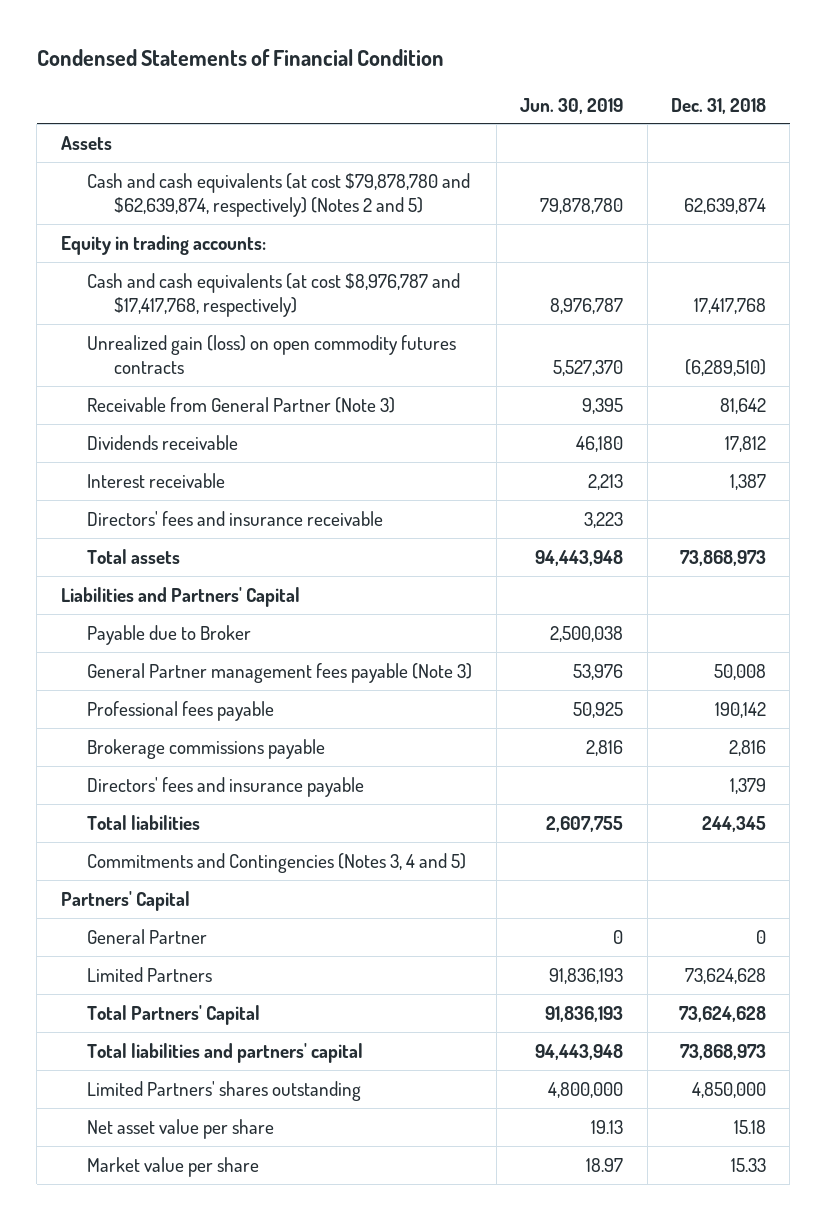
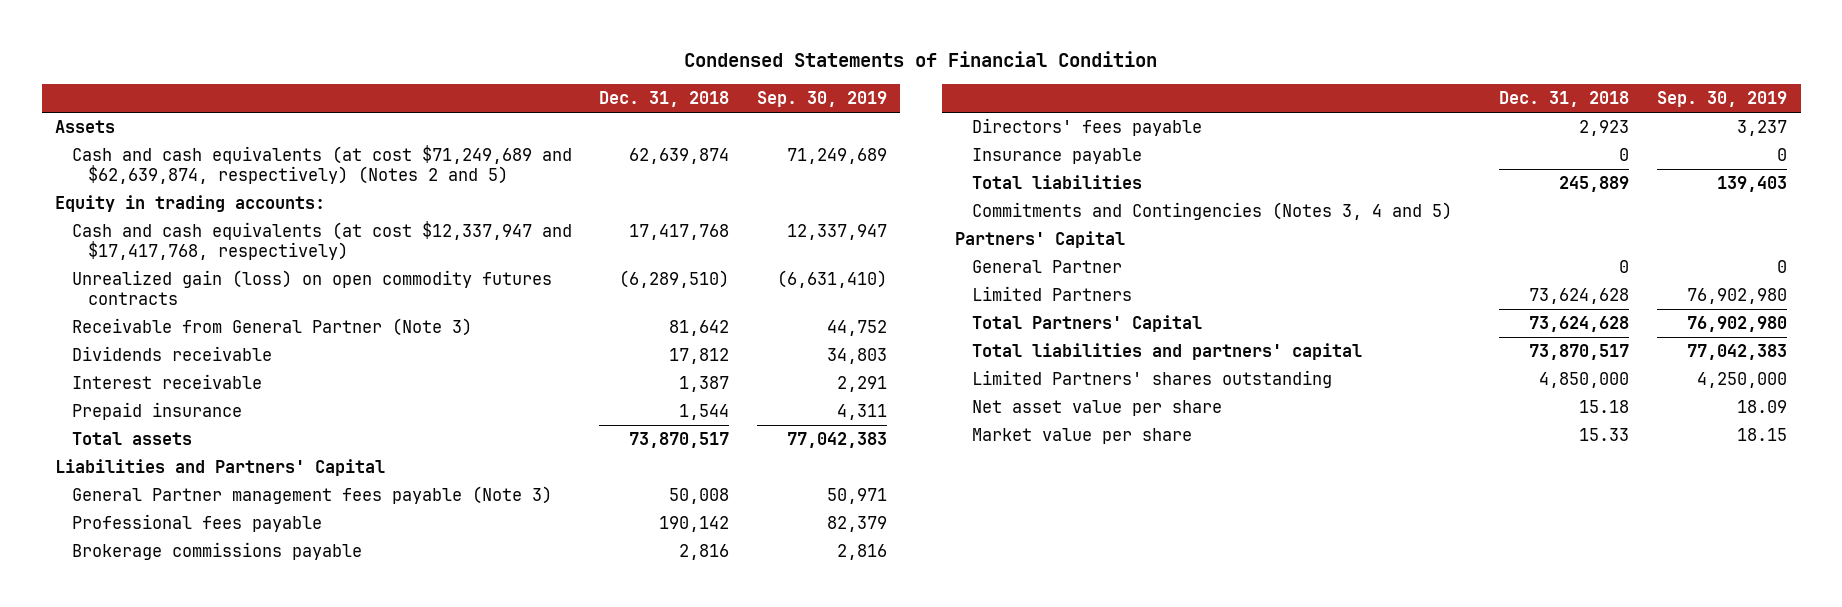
[520,97,624,114] Jun. 30, 2019 -> none
none -> [756,90,887,107] Sep. 30, 2019
[87,172,471,218] Cash and cash equivalents (at cost $79,878,780 and $62,639,874, respectively) (Notes 2 and 5) -> [71,145,572,185] Cash and cash equivalents (at cost $71,249,689 and $62,639,874, respectively) (Notes 2 and 5)
[87,272,461,318] Cash and cash equivalents (at cost $8,976,787 and $17,417,768, respectively) -> [71,221,572,261] Cash and cash equivalents (at cost $12,337,947 and $17,417,768, respectively)
[87,510,384,526] Directors' fees and insurance receivable -> none
none -> [71,402,242,421] Prepaid insurance
[680,549,767,566] 73,868,973 -> [629,432,730,449] 73,870,517
[87,624,252,645] Payable due to Broker -> none
[87,776,365,797] Directors' fees and insurance payable -> [971,118,1202,137] Directors' fees payable
[730,777,767,794] 1,379 -> [1579,120,1630,137] 2,923
none -> [971,148,1142,165] Insurance payable
[702,815,767,832] 244,345 -> [1559,176,1630,193] 245,889
[680,1043,767,1060] 73,868,973 -> [1529,344,1630,361] 73,870,517

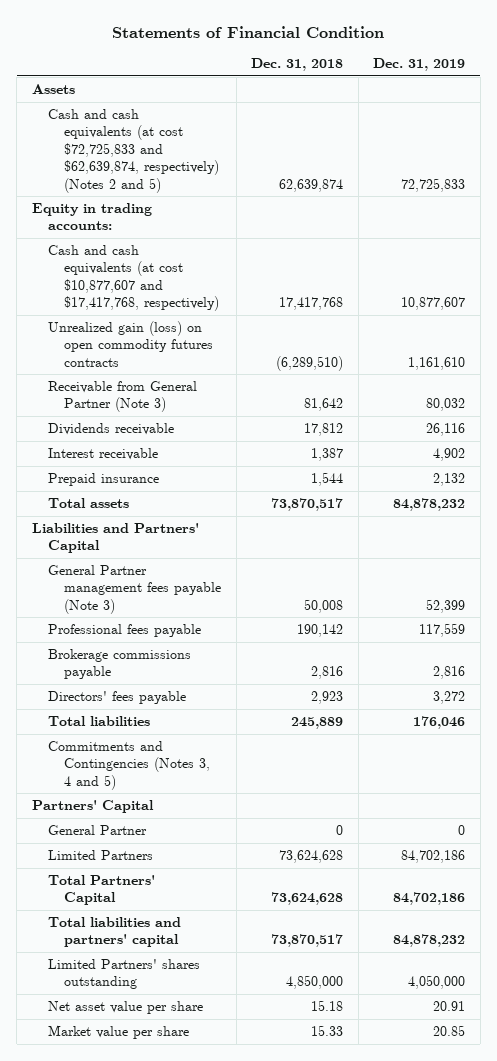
[684,51,1158,68] Condensed Statements of Financial Condition -> [112,25,385,38] Statements of Financial Condition
[756,90,887,107] Sep. 30, 2019 -> none
none -> [373,57,466,71] Dec. 31, 2019
[71,145,572,185] Cash and cash equivalents (at cost $71,249,689 and $62,639,874, respectively) (Notes 2 and 5) -> [47,108,220,193] Cash and cash equivalents (at cost $72,725,833 and $62,639,874, respectively) (Notes 2 and 5)
[71,221,572,261] Cash and cash equivalents (at cost $12,337,947 and $17,417,768, respectively) -> [47,244,220,312] Cash and cash equivalents (at cost $10,877,607 and $17,417,768, respectively)
[971,148,1142,165] Insurance payable -> none

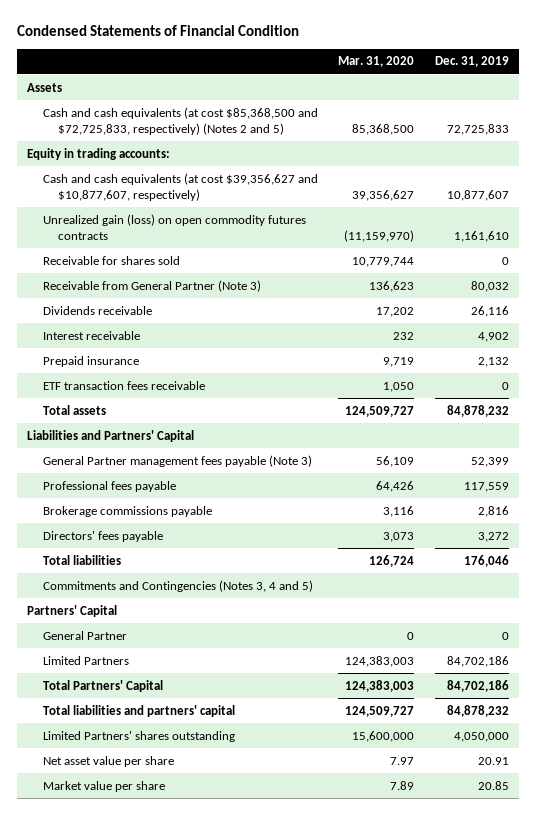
[112,25,385,38] Statements of Financial Condition -> [16,25,299,37] Condensed Statements of Financial Condition
[251,57,344,71] Dec. 31, 2018 -> none
none -> [338,56,415,68] Mar. 31, 2020
[47,108,220,193] Cash and cash equivalents (at cost $72,725,833 and $62,639,874, respectively) (Notes 2 and 5) -> [42,106,318,135] Cash and cash equivalents (at cost $85,368,500 and $72,725,833, respectively) (Notes 2 and 5)
[47,244,220,312] Cash and cash equivalents (at cost $10,877,607 and $17,417,768, respectively) -> [42,172,318,201] Cash and cash equivalents (at cost $39,356,627 and $10,877,607, respectively)
none -> [42,255,180,265] Receivable for shares sold
none -> [42,380,205,390] ETF transaction fees receivable

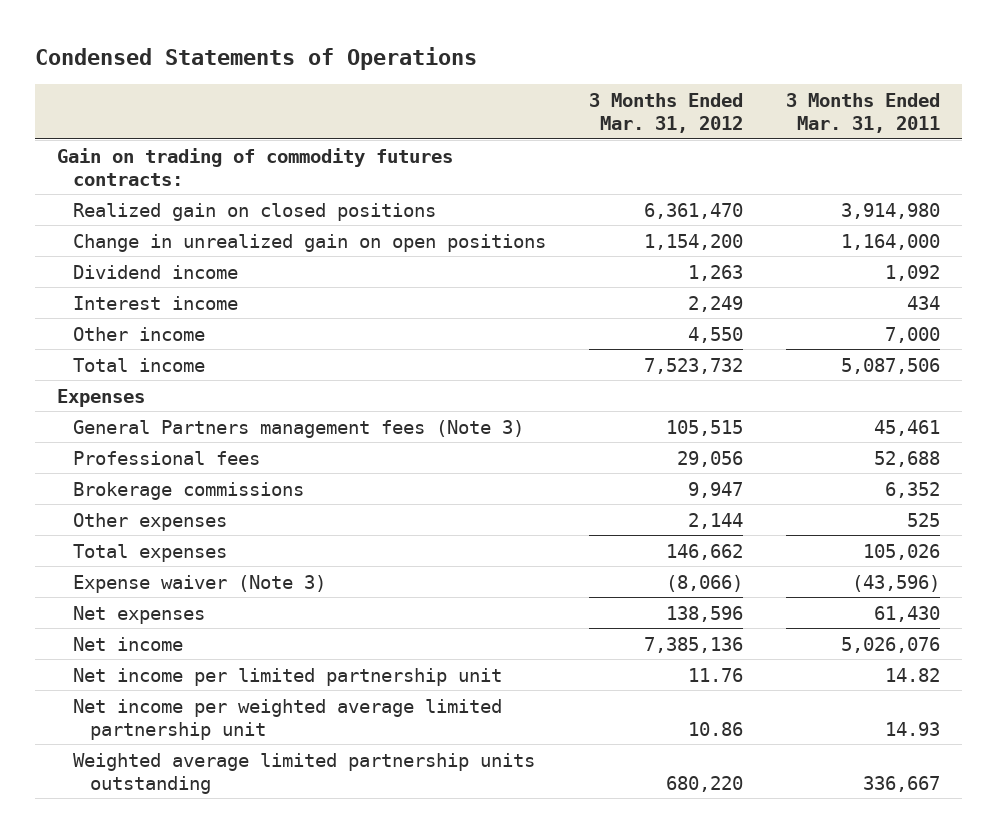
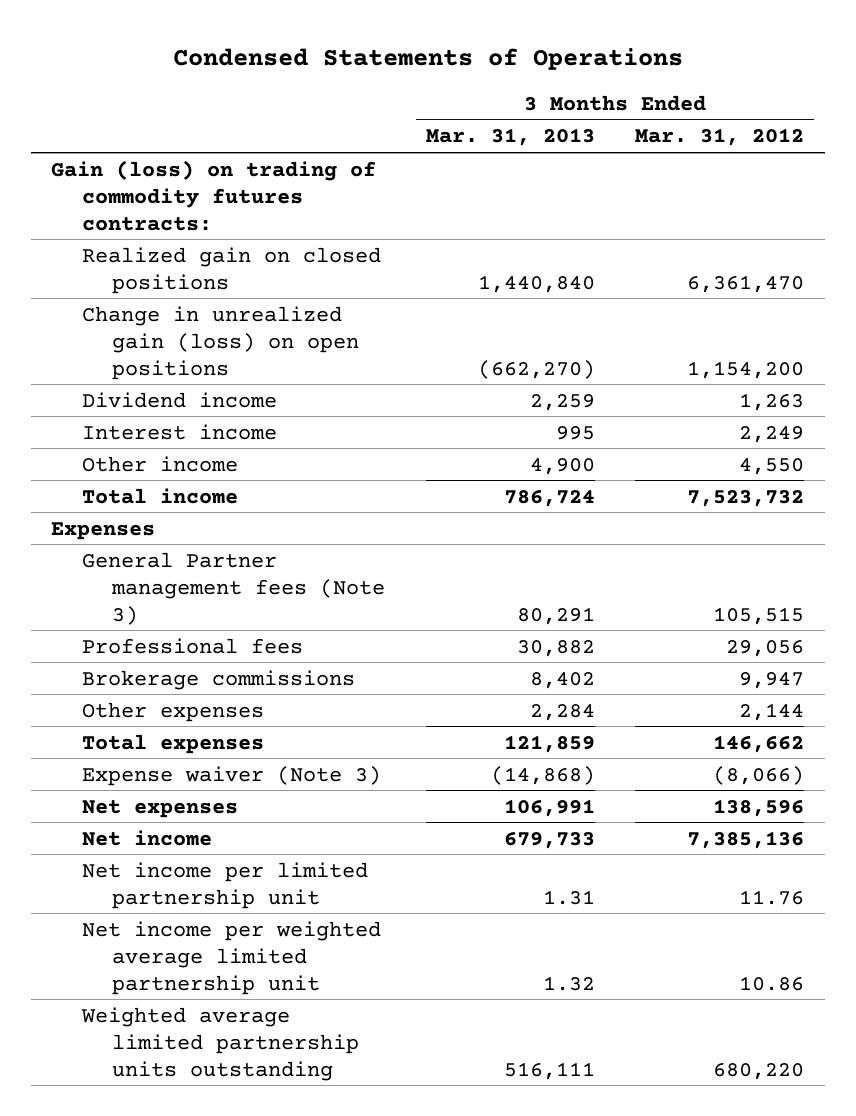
[786,92,941,134] 3 Months Ended Mar. 31, 2011 -> none
none -> [425,128,595,147] Mar. 31, 2013
[56,147,453,186] Gain on trading of commodity futures contracts: -> [51,159,377,231] Gain (loss) on trading of commodity futures contracts:
[73,233,547,252] Change in unrealized gain on open positions -> [81,305,360,380] Change in unrealized gain (loss) on open positions
[73,419,525,438] General Partners management fees (Note 3) -> [81,551,386,625] General Partner management fees (Note 3)

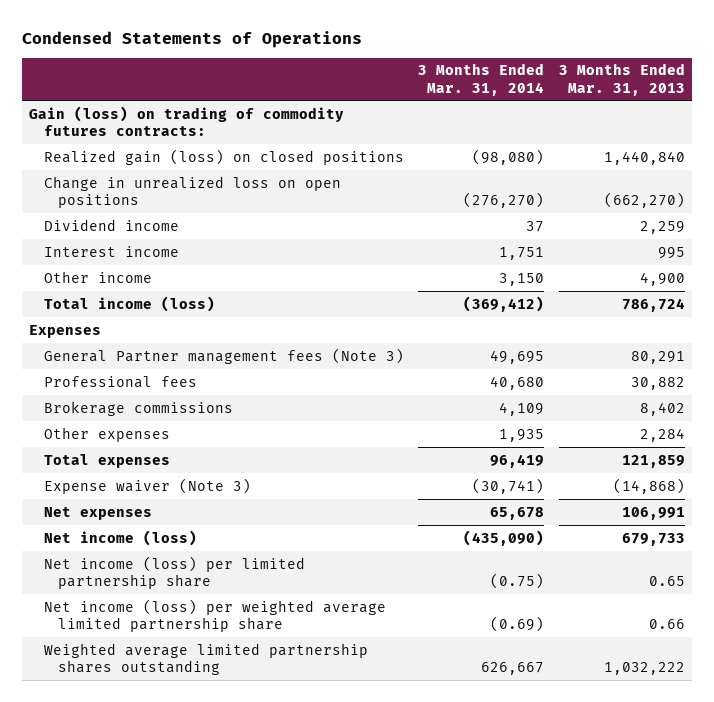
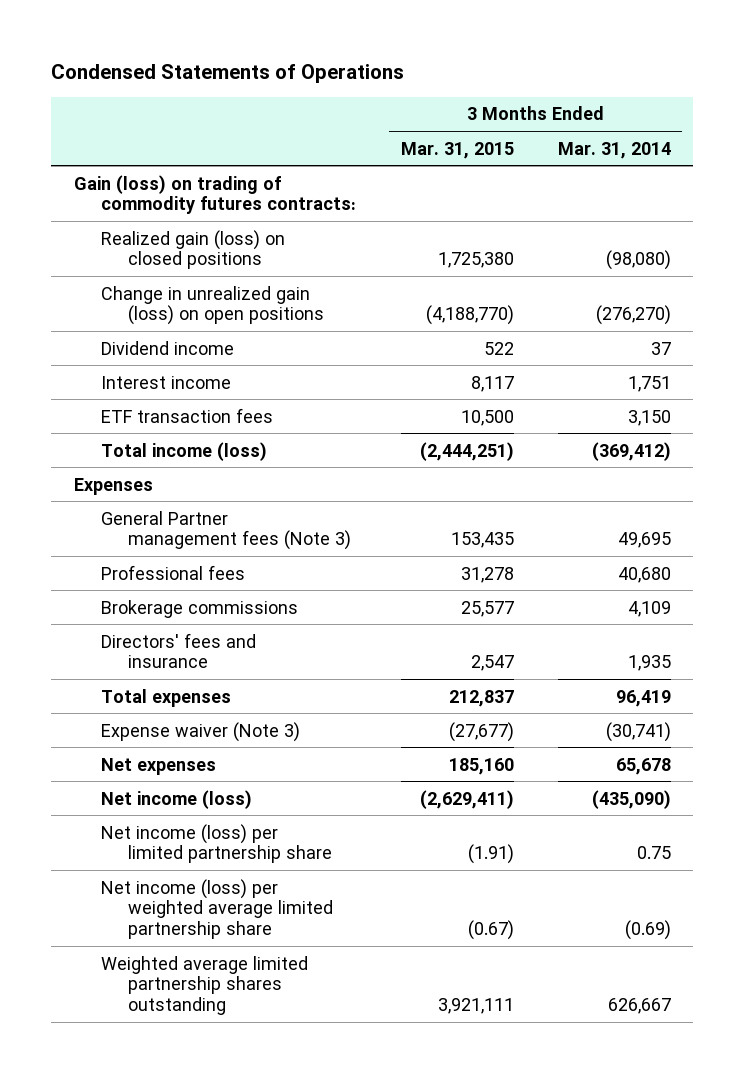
[559,63,686,96] 3 Months Ended Mar. 31, 2013 -> none
none -> [400,141,514,159] Mar. 31, 2015
[43,175,341,208] Change in unrealized loss on open positions -> [100,285,325,326] Change in unrealized gain (loss) on open positions
[43,270,152,283] Other income -> [100,407,273,423] ETF transaction fees
[43,426,170,442] Other expenses -> [100,632,256,669] Directors' fees and insurance
[490,572,545,589] (0.75) -> [637,846,672,860] 0.75

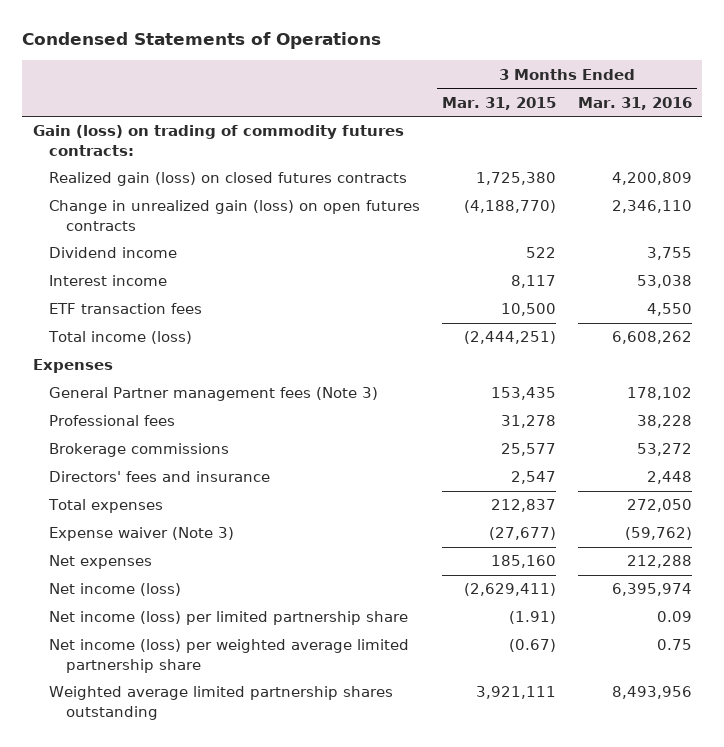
[558,141,672,159] Mar. 31, 2014 -> none
none -> [577,96,692,110] Mar. 31, 2016
[100,229,285,270] Realized gain (loss) on closed positions -> [49,172,408,187] Realized gain (loss) on closed futures contracts
[100,285,325,326] Change in unrealized gain (loss) on open positions -> [49,200,421,231] Change in unrealized gain (loss) on open futures contracts

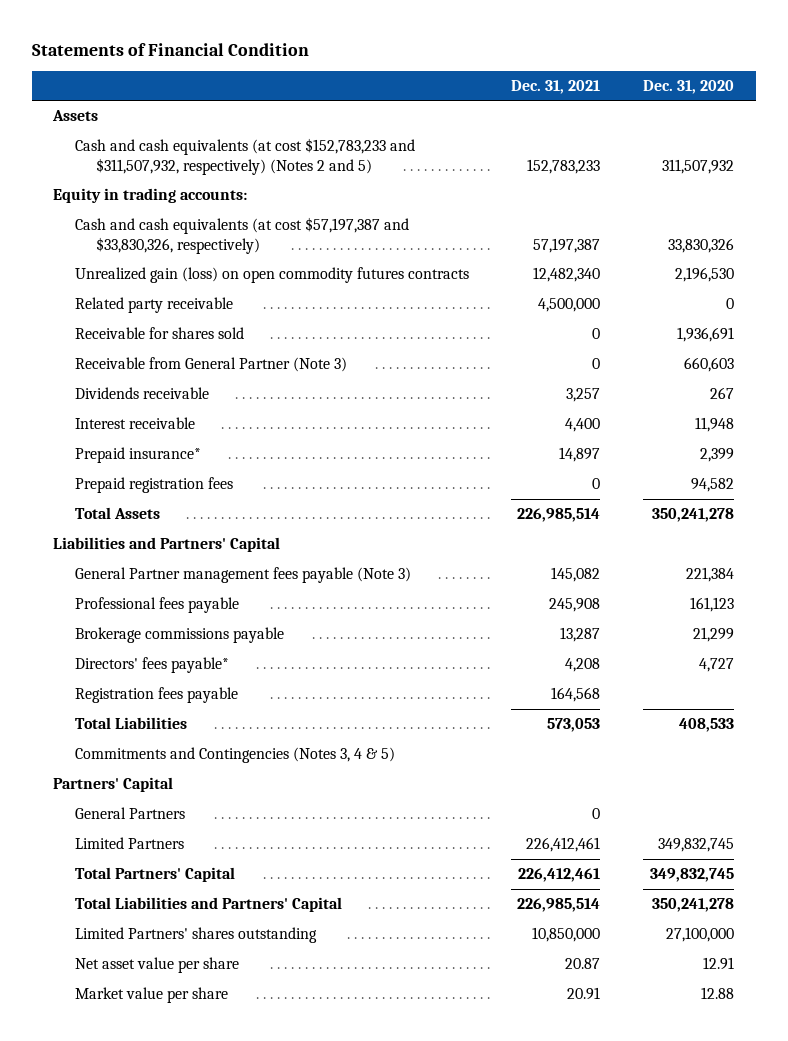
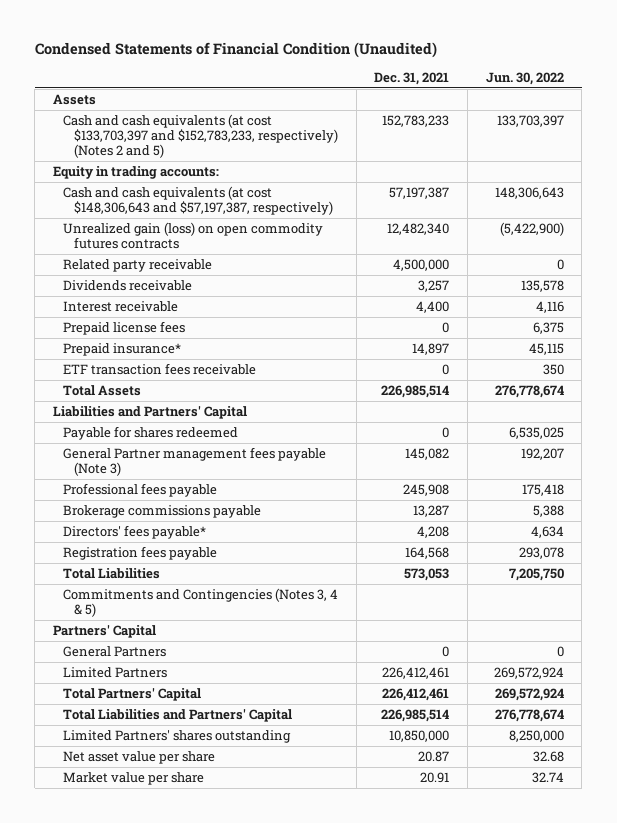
[31,42,309,56] Statements of Financial Condition -> [34,42,437,59] Condensed Statements of Financial Condition (Unaudited)
[643,79,735,94] Dec. 31, 2020 -> none
none -> [485,72,564,86] Jun. 30, 2022
[74,138,415,175] Cash and cash equivalents (at cost $152,783,233 and $311,507,932, respectively) (Notes 2 and 5) -> [63,113,338,158] Cash and cash equivalents (at cost $133,703,397 and $152,783,233, respectively) (Notes 2 and 5)
[74,217,409,254] Cash and cash equivalents (at cost $57,197,387 and $33,830,326, respectively) -> [63,185,333,215] Cash and cash equivalents (at cost $148,306,643 and $57,197,387, respectively)
[74,327,244,340] Receivable for shares sold -> none
[74,357,347,373] Receivable from General Partner (Note 3) -> none
none -> [63,320,186,335] Prepaid license fees
[74,477,233,494] Prepaid registration fees -> none
none -> [63,362,257,375] ETF transaction fees receivable
none -> [63,425,239,440] Payable for shares redeemed

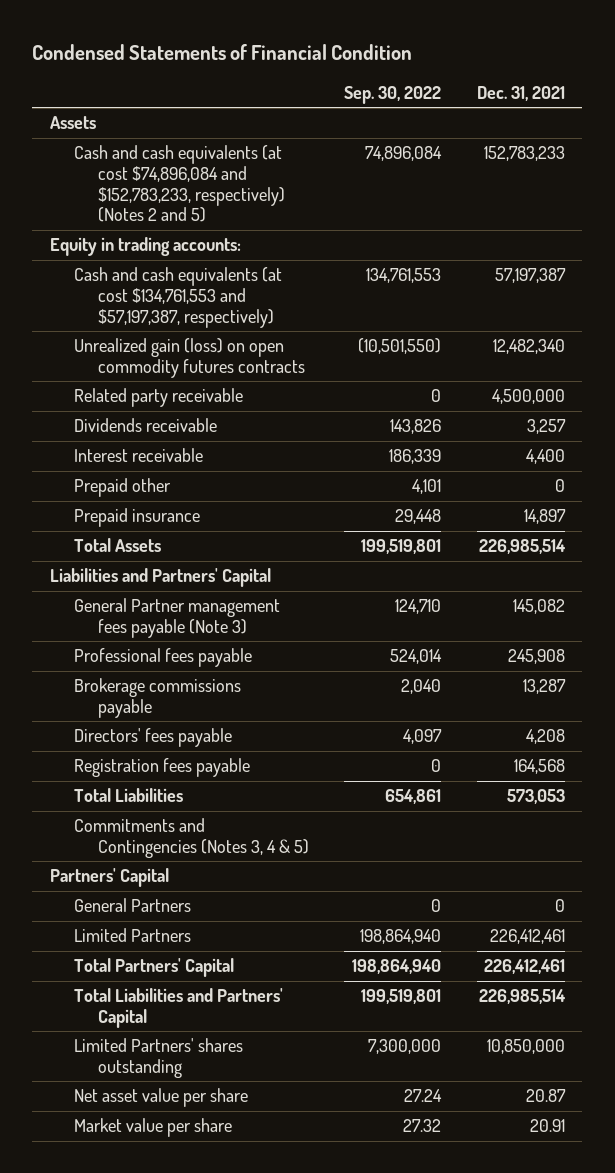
[34,42,437,59] Condensed Statements of Financial Condition (Unaudited) -> [32,43,413,60] Condensed Statements of Financial Condition
[485,72,564,86] Jun. 30, 2022 -> none
none -> [344,85,442,104] Sep. 30, 2022
[63,113,338,158] Cash and cash equivalents (at cost $133,703,397 and $152,783,233, respectively) (Notes 2 and 5) -> [73,145,285,223] Cash and cash equivalents (at cost $74,896,084 and $152,783,233, respectively) (Notes 2 and 5)
[63,185,333,215] Cash and cash equivalents (at cost $148,306,643 and $57,197,387, respectively) -> [73,267,282,328] Cash and cash equivalents (at cost $134,761,553 and $57,197,387, respectively)
[63,362,257,375] ETF transaction fees receivable -> none
[63,320,186,335] Prepaid license fees -> [73,478,171,498] Prepaid other
[63,342,182,356] Prepaid insurance* -> [73,508,200,528] Prepaid insurance
[63,425,239,440] Payable for shares redeemed -> none
[63,524,207,539] Directors' fees payable* -> [73,728,232,748] Directors' fees payable

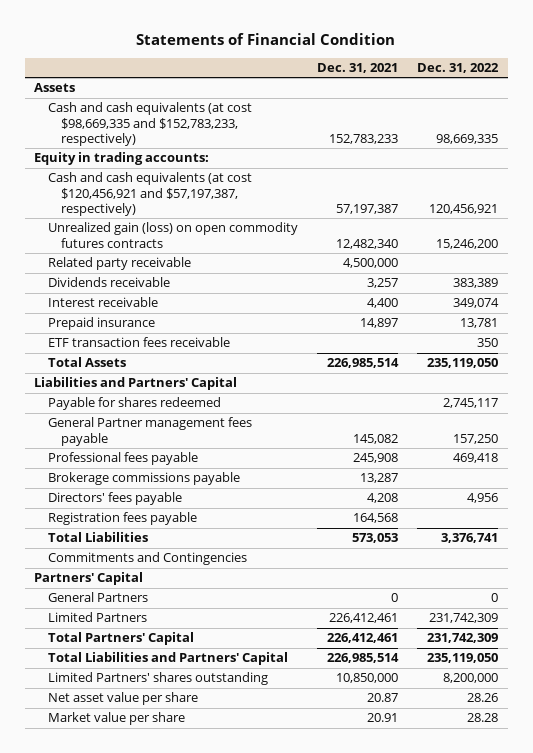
[32,43,413,60] Condensed Statements of Financial Condition -> [136,32,396,45] Statements of Financial Condition
[344,85,442,104] Sep. 30, 2022 -> none
none -> [417,63,500,74] Dec. 31, 2022
[73,145,285,223] Cash and cash equivalents (at cost $74,896,084 and $152,783,233, respectively) (Notes 2 and 5) -> [47,102,252,146] Cash and cash equivalents (at cost $98,669,335 and $152,783,233, respectively)
[73,267,282,328] Cash and cash equivalents (at cost $134,761,553 and $57,197,387, respectively) -> [47,172,252,216] Cash and cash equivalents (at cost $120,456,921 and $57,197,387, respectively)
[73,478,171,498] Prepaid other -> none
none -> [47,337,230,348] ETF transaction fees receivable
none -> [47,397,221,411] Payable for shares redeemed
[73,598,280,638] General Partner management fees payable (Note 3) -> [47,417,252,446] General Partner management fees payable
[73,818,309,858] Commitments and Contingencies (Notes 3, 4 & 5) -> [47,552,247,566] Commitments and Contingencies

